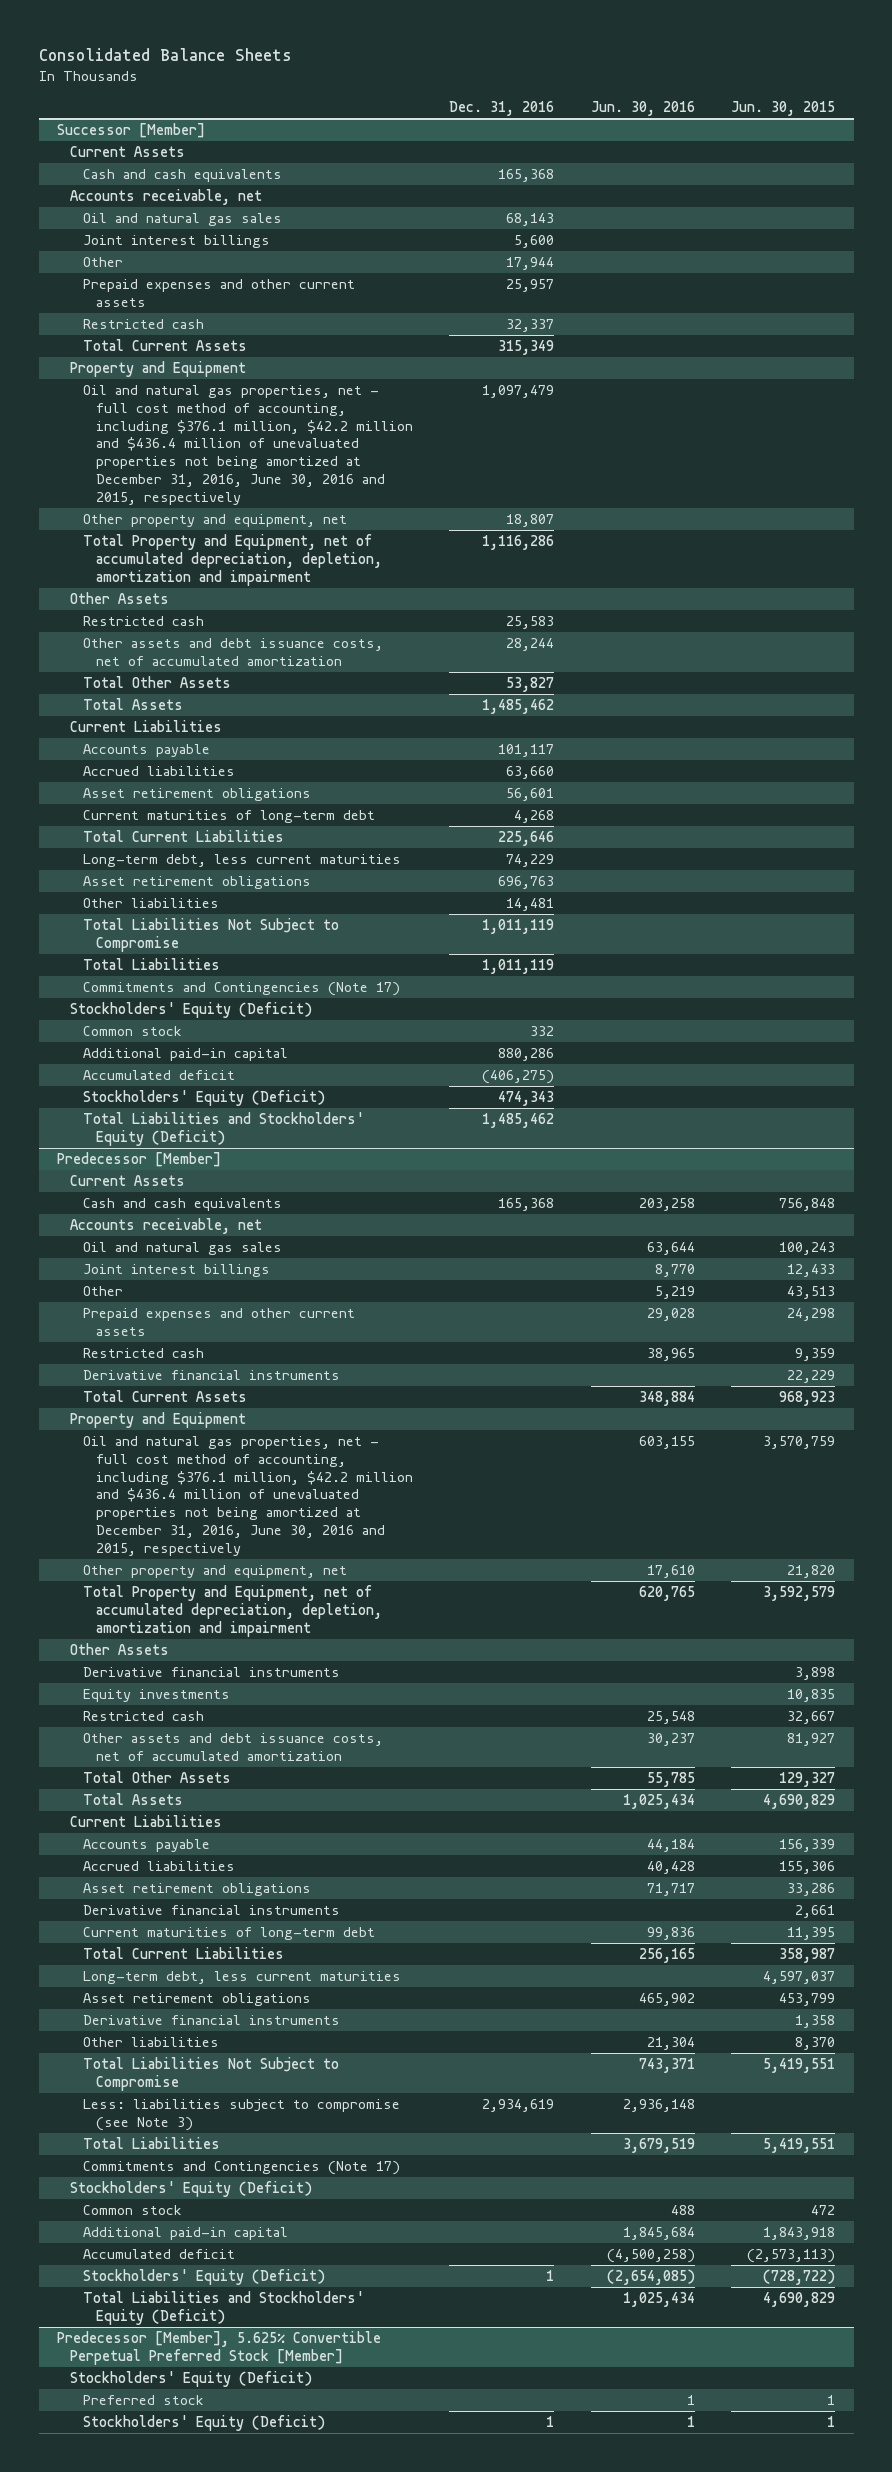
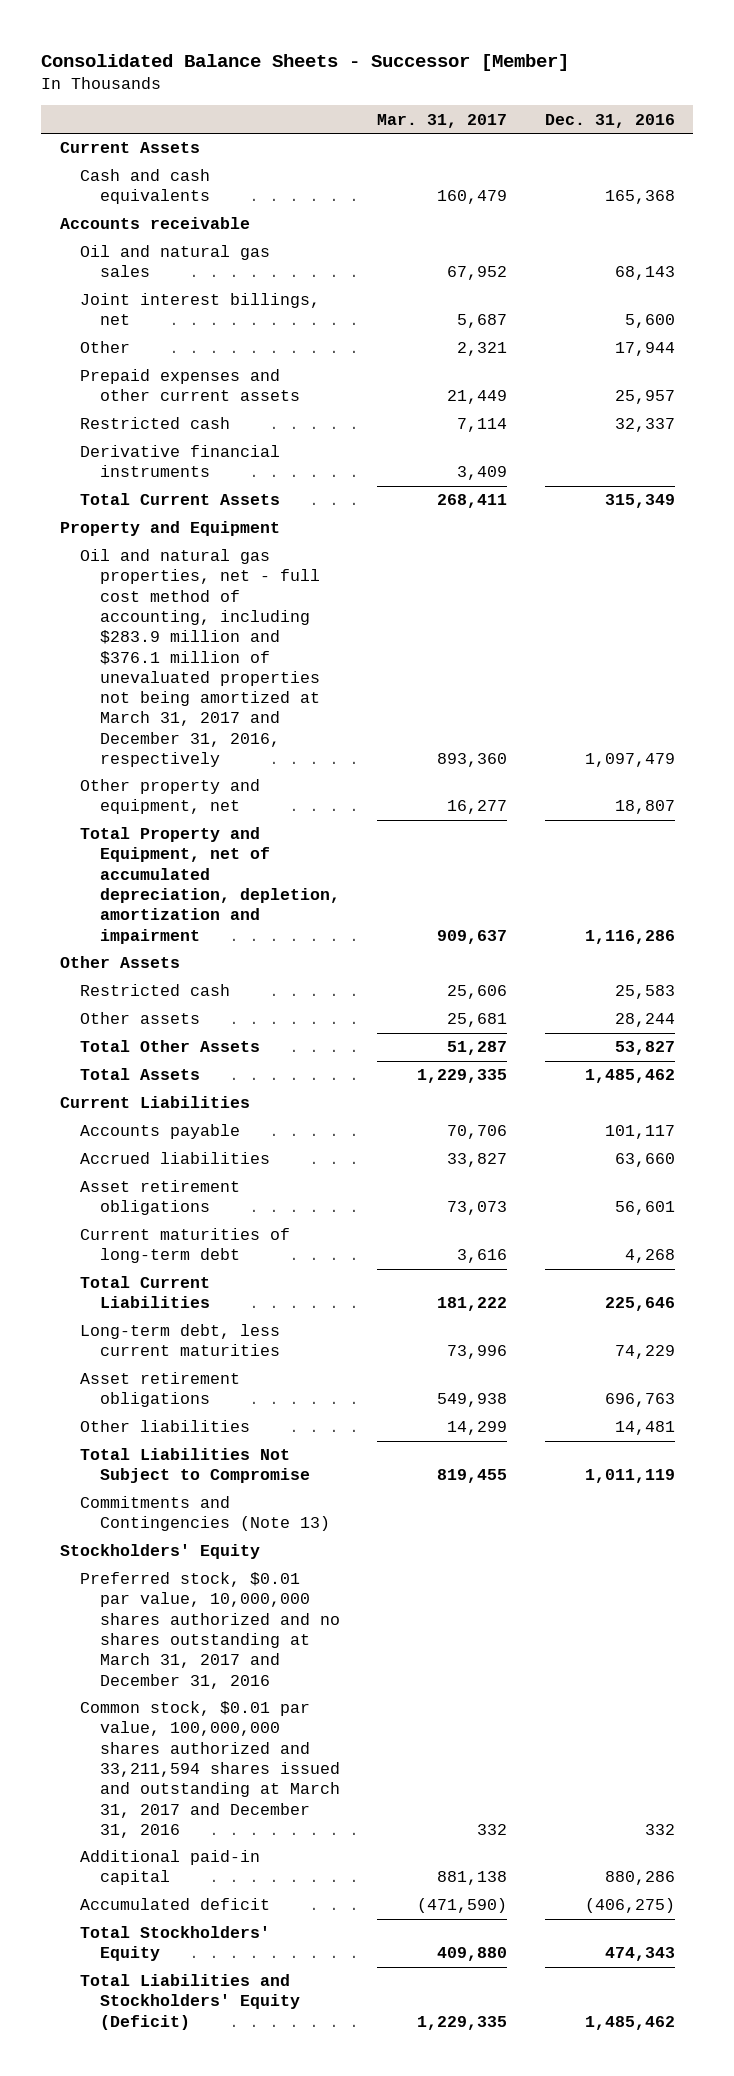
[38,48,292,62] Consolidated Balance Sheets -> [41,53,570,71] Consolidated Balance Sheets - Successor [Member]
[590,100,695,116] Jun. 30, 2016 -> none
[731,100,836,116] Jun. 30, 2015 -> none
none -> [377,113,508,128] Mar. 31, 2017
[56,123,205,139] Successor [Member] -> none
[69,189,262,206] Accounts receivable, net -> [59,217,250,230] Accounts receivable
[82,235,270,249] Joint interest billings -> [79,293,320,326] Joint interest billings, net
none -> [79,445,280,478] Derivative financial instruments
[82,385,413,505] Oil and natural gas properties, net - full cost method of accounting, including $376.1 million, $42.2 million and $436.4 million of unevaluated properties not being amortized at December 31, 2016, June 30, 2016 and 2015, respectively -> [79,549,321,767] Oil and natural gas properties, net - full cost method of accounting, including $283.9 million and $376.1 million of unevaluated properties not being amortized at March 31, 2017 and December 31, 2016, respectively
[82,638,383,666] Other assets and debt issuance costs, net of accumulated amortization -> [79,1012,200,1025] Other assets
[82,958,220,971] Total Liabilities -> none
[82,982,400,997] Commitments and Contingencies (Note 17) -> [79,1496,331,1532] Commitments and Contingencies (Note 13)
[69,1002,312,1019] Stockholders' Equity (Deficit) -> [59,1544,260,1560] Stockholders' Equity
none -> [79,1572,341,1689] Preferred stock, $0.01 par value, 10,000,000 shares authorized and no shares outstanding at March 31, 2017 and December 31, 2016
[82,1026,182,1037] Common stock -> [79,1701,341,1838] Common stock, $0.01 par value, 100,000,000 shares authorized and 33,211,594 shares issued and outstanding at March 31, 2017 and December 31, 2016
[82,1090,325,1107] Stockholders' Equity (Deficit) -> [79,1926,270,1962] Total Stockholders' Equity
[56,1152,221,1168] Predecessor [Member] -> none
[69,1175,185,1187] Current Assets -> none
[82,1198,282,1212] Cash and cash equivalents -> none
[69,1218,262,1235] Accounts receivable, net -> none
[82,1242,282,1256] Oil and natural gas sales -> none
[82,1264,270,1278] Joint interest billings -> none
[82,1286,123,1297] Other -> none
[82,1308,355,1336] Prepaid expenses and other current assets -> none
[82,1348,204,1359] Restricted cash -> none
[82,1370,340,1381] Derivative financial instruments -> none
[82,1390,247,1403] Total Current Assets -> none
[69,1412,246,1429] Property and Equipment -> none
[82,1436,413,1556] Oil and natural gas properties, net - full cost method of accounting, including $376.1 million, $42.2 million and $436.4 million of unevaluated properties not being amortized at December 31, 2016, June 30, 2016 and 2015, respectively -> none
[82,1565,347,1579] Other property and equipment, net -> none
[82,1585,382,1637] Total Property and Equipment, net of accumulated depreciation, depletion, amortization and impairment -> none
[69,1643,169,1656] Other Assets -> none
[82,1667,340,1678] Derivative financial instruments -> none
[82,1689,230,1703] Equity investments -> none
[82,1711,204,1722] Restricted cash -> none
[82,1733,383,1761] Other assets and debt issuance costs, net of accumulated amortization -> none
[82,1771,231,1784] Total Other Assets -> none
[82,1793,183,1806] Total Assets -> none
[69,1815,222,1828] Current Liabilities -> none
[82,1839,210,1853] Accounts payable -> none
[82,1861,235,1872] Accrued liabilities -> none
[82,1883,311,1897] Asset retirement obligations -> none
[82,1905,340,1916] Derivative financial instruments -> none
[82,1927,375,1941] Current maturities of long-term debt -> none
[82,1947,284,1960] Total Current Liabilities -> none
[82,1971,401,1985] Long-term debt, less current maturities -> none
[82,1993,311,2007] Asset retirement obligations -> none
[82,2015,340,2026] Derivative financial instruments -> none
[82,2037,219,2048] Other liabilities -> none
[82,2057,339,2091] Total Liabilities Not Subject to Compromise -> none
[82,2099,400,2131] Less: liabilities subject to compromise (see Note 3) -> none
[82,2137,220,2150] Total Liabilities -> none
[82,2161,400,2176] Commitments and Contingencies (Note 17) -> none
[69,2181,312,2198] Stockholders' Equity (Deficit) -> none
[82,2205,182,2216] Common stock -> none
[82,2227,288,2241] Additional paid-in capital -> none
[82,2249,235,2260] Accumulated deficit -> none
[82,2269,325,2286] Stockholders' Equity (Deficit) -> none
[82,2291,364,2325] Total Liabilities and Stockholders' Equity (Deficit) -> none
[56,2331,381,2365] Predecessor [Member], 5.625% Convertible Perpetual Preferred Stock [Member] -> none
[69,2371,312,2388] Stockholders' Equity (Deficit) -> none
[82,2395,204,2406] Preferred stock -> none
[82,2415,325,2432] Stockholders' Equity (Deficit) -> none

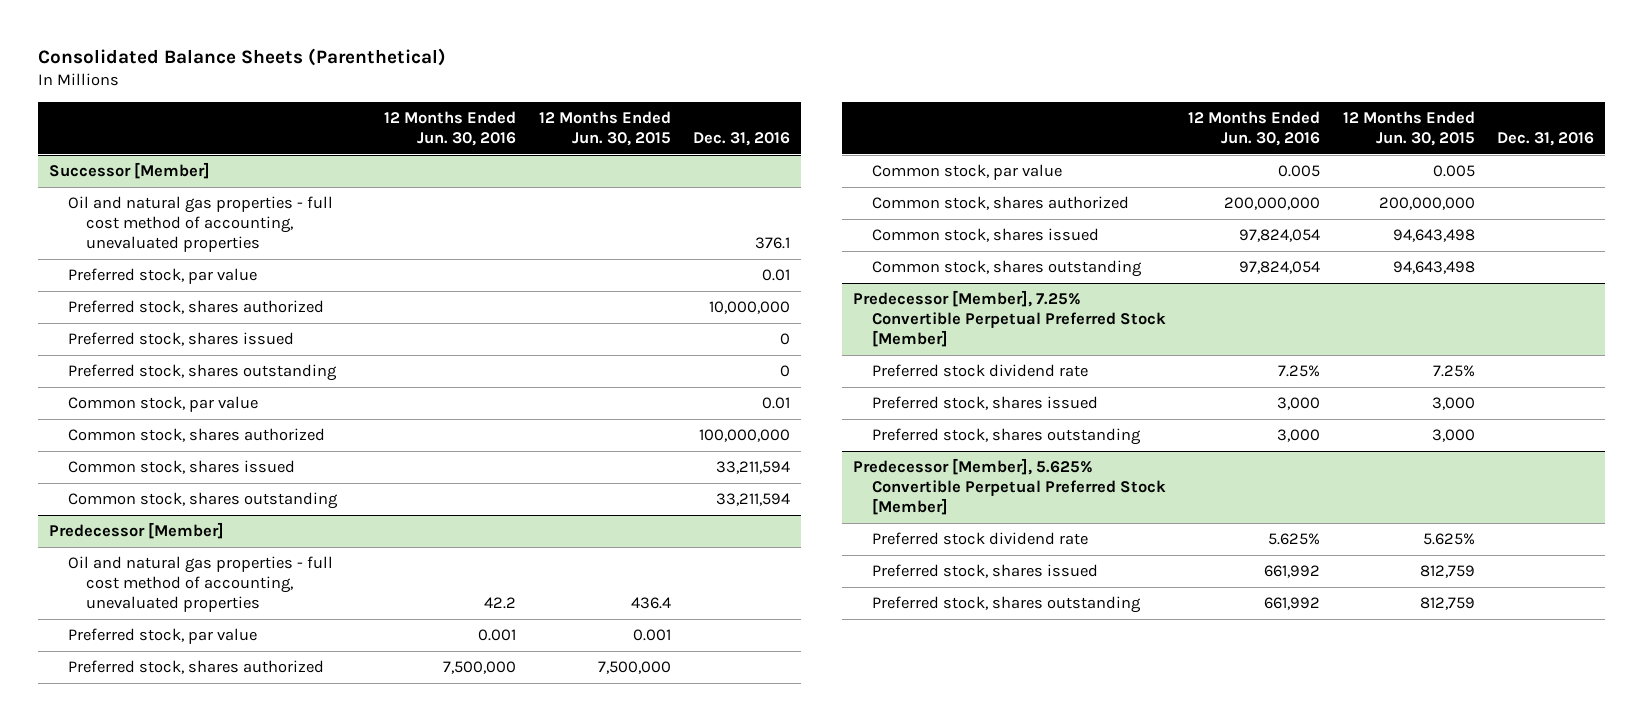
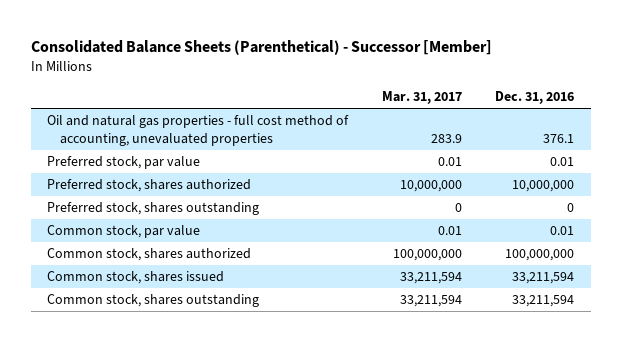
[37,48,446,67] Consolidated Balance Sheets (Parenthetical) -> [30,40,492,56] Consolidated Balance Sheets (Parenthetical) - Successor [Member]
[384,110,517,146] 12 Months Ended Jun. 30, 2016 -> none
[538,110,671,146] 12 Months Ended Jun. 30, 2015 -> none
none -> [381,91,462,105] Mar. 31, 2017
[49,162,211,180] Successor [Member] -> none
[67,332,294,347] Preferred stock, shares issued -> none
[49,522,225,540] Predecessor [Member] -> none
[67,556,333,613] Oil and natural gas properties - full cost method of accounting, unevaluated properties -> none
[67,628,257,645] Preferred stock, par value -> none
[67,660,324,675] Preferred stock, shares authorized -> none
[871,164,1062,181] Common stock, par value -> none
[871,196,1129,211] Common stock, shares authorized -> none
[871,228,1099,243] Common stock, shares issued -> none
[871,260,1142,278] Common stock, shares outstanding -> none
[853,290,1166,348] Predecessor [Member], 7.25% Convertible Perpetual Preferred Stock [Member] -> none
[871,364,1088,378] Preferred stock dividend rate -> none
[871,396,1098,411] Preferred stock, shares issued -> none
[871,428,1141,446] Preferred stock, shares outstanding -> none
[853,458,1166,516] Predecessor [Member], 5.625% Convertible Perpetual Preferred Stock [Member] -> none
[871,532,1088,546] Preferred stock dividend rate -> none
[871,564,1098,579] Preferred stock, shares issued -> none
[871,596,1141,614] Preferred stock, shares outstanding -> none

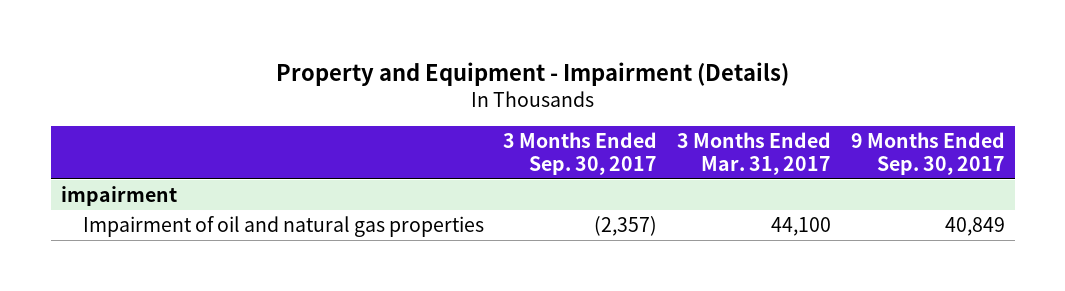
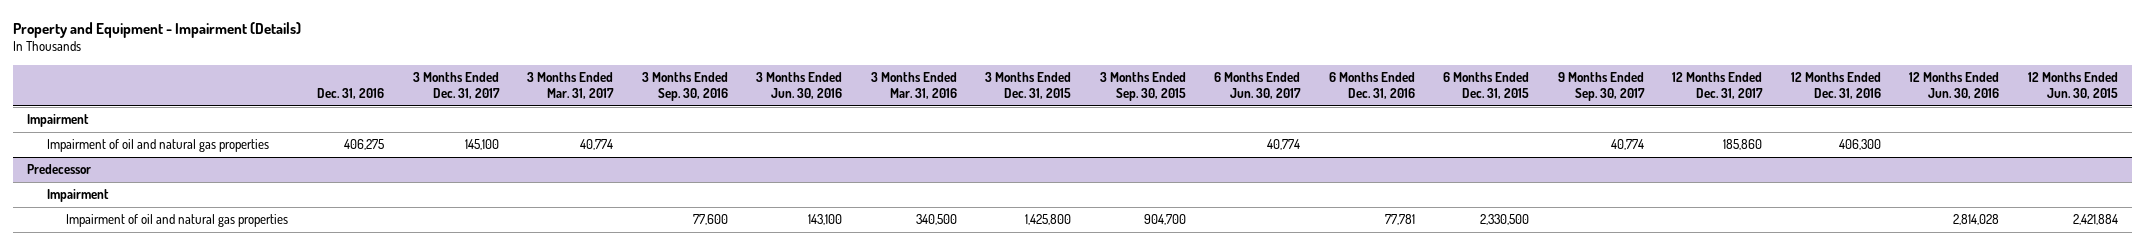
[503,131,658,175] 3 Months Ended Sep. 30, 2017 -> none
none -> [317,87,385,99] Dec. 31, 2016
none -> [412,72,500,99] 3 Months Ended Dec. 31, 2017
none -> [641,72,728,101] 3 Months Ended Sep. 30, 2016
none -> [756,72,843,99] 3 Months Ended Jun. 30, 2016
none -> [870,72,957,99] 3 Months Ended Mar. 31, 2016
none -> [985,72,1072,99] 3 Months Ended Dec. 31, 2015
none -> [1099,72,1186,101] 3 Months Ended Sep. 30, 2015
none -> [1214,72,1302,99] 6 Months Ended Jun. 30, 2017
none -> [1328,72,1415,99] 6 Months Ended Dec. 31, 2016
none -> [1443,72,1530,99] 6 Months Ended Dec. 31, 2015
none -> [1672,72,1764,99] 12 Months Ended Dec. 31, 2017
none -> [1790,72,1881,99] 12 Months Ended Dec. 31, 2016
none -> [1909,72,2000,99] 12 Months Ended Jun. 30, 2016
none -> [2027,72,2118,99] 12 Months Ended Jun. 30, 2015
[60,185,177,206] impairment -> [27,114,90,128] Impairment
[771,216,832,236] 44,100 -> [580,139,614,151] 40,774
[944,216,1005,236] 40,849 -> [1610,139,1644,151] 40,774
none -> [27,164,92,175] Predecessor
none -> [46,189,109,203] Impairment
none -> [66,214,289,228] Impairment of oil and natural gas properties

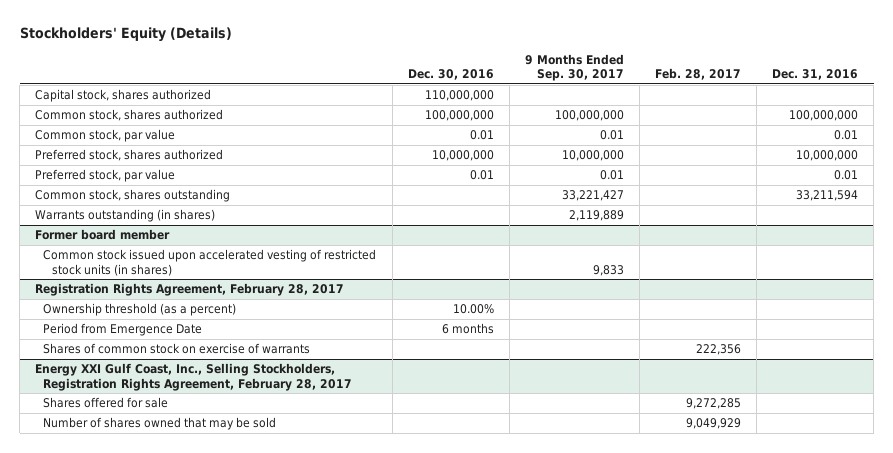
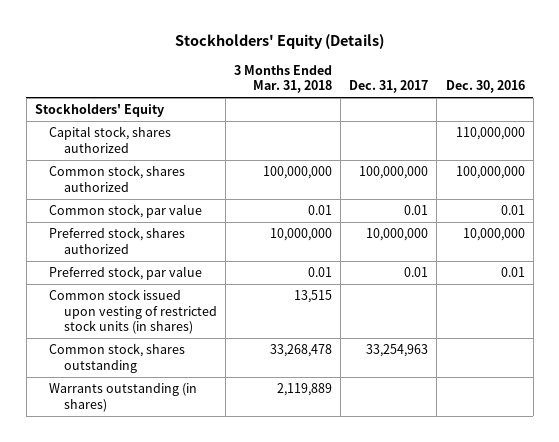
[524,53,624,82] 9 Months Ended Sep. 30, 2017 -> none
[655,68,742,81] Feb. 28, 2017 -> none
[772,69,859,81] Dec. 31, 2016 -> none
none -> [233,64,332,94] 3 Months Ended Mar. 31, 2018
none -> [349,80,429,94] Dec. 31, 2017
none -> [34,103,164,118] Stockholders' Equity
none -> [49,289,217,335] Common stock issued upon vesting of restricted stock units (in shares)
[35,229,171,241] Former board member -> none
[43,249,377,276] Common stock issued upon accelerated vesting of restricted stock units (in shares) -> none
[35,283,345,297] Registration Rights Agreement, February 28, 2017 -> none
[43,303,237,317] Ownership threshold (as a percent) -> none
[43,323,203,337] Period from Emergence Date -> none
[43,343,311,355] Shares of common stock on exercise of warrants -> none
[35,363,353,391] Energy XXI Gulf Coast, Inc., Selling Stockholders, Registration Rights Agreement, February 28, 2017 -> none
[43,397,169,409] Shares offered for sale -> none
[43,417,277,431] Number of shares owned that may be sold -> none

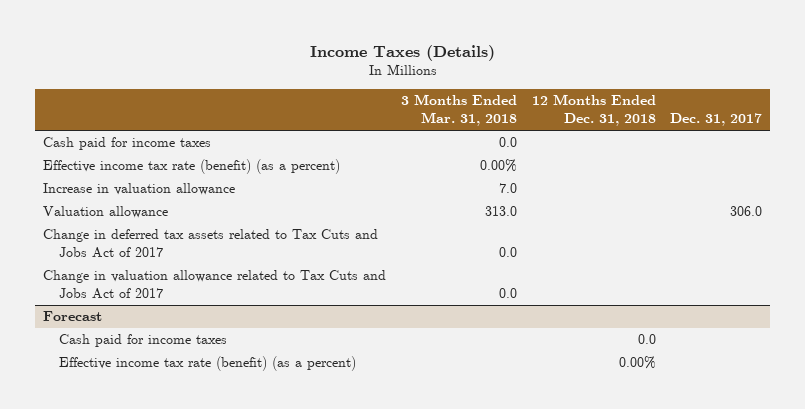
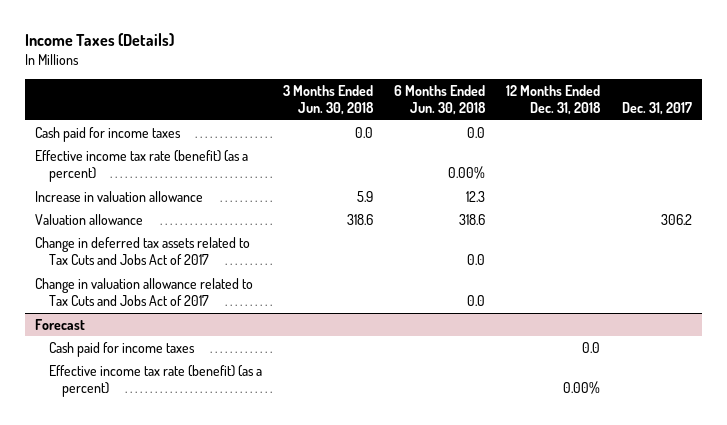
[400,94,517,127] 3 Months Ended Mar. 31, 2018 -> none
none -> [282,84,374,116] 3 Months Ended Jun. 30, 2018
none -> [394,84,487,116] 6 Months Ended Jun. 30, 2018
[730,206,763,217] 306.0 -> [660,213,692,225] 306.2

